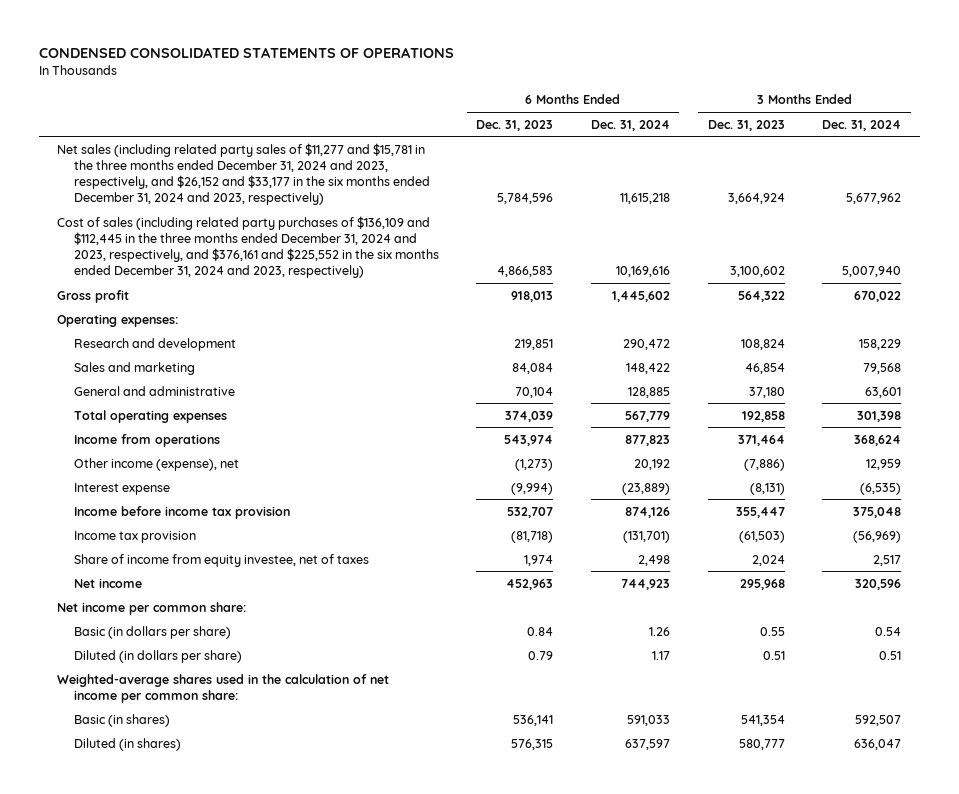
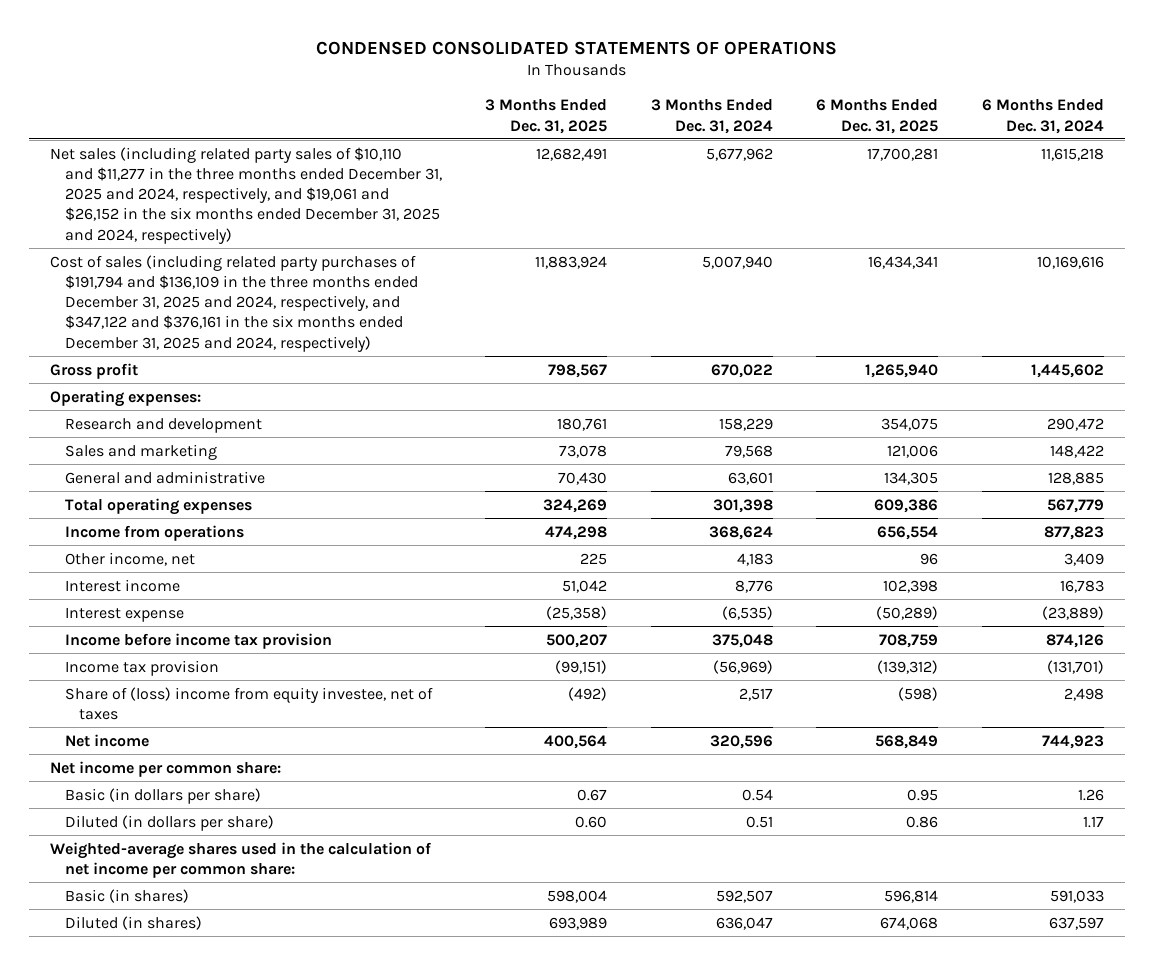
[476,119,554,131] Dec. 31, 2023 -> none
[707,119,785,131] Dec. 31, 2023 -> none
none -> [485,99,608,134] 3 Months Ended Dec. 31, 2025
none -> [816,99,939,134] 6 Months Ended Dec. 31, 2025
[57,142,430,206] Net sales (including related party sales of $11,277 and $15,781 in the three months ended December 31, 2024 and 2023, respectively, and $26,152 and $33,177 in the six months ended December 31, 2024 and 2023, respectively) -> [50,146,442,244] Net sales (including related party sales of $10,110 and $11,277 in the three months ended December 31, 2025 and 2024, respectively, and $19,061 and $26,152 in the six months ended December 31, 2025 and 2024, respectively)
[57,215,439,279] Cost of sales (including related party purchases of $136,109 and $112,445 in the three months ended December 31, 2024 and 2023, respectively, and $376,161 and $225,552 in the six months ended December 31, 2024 and 2023, respectively) -> [50,254,418,352] Cost of sales (including related party purchases of $191,794 and $136,109 in the three months ended December 31, 2025 and 2024, respectively, and $347,122 and $376,161 in the six months ended December 31, 2025 and 2024, respectively)
[73,457,239,471] Other income (expense), net -> [64,551,195,566] Other income, net
[633,458,670,470] 20,192 -> [1063,552,1104,566] 3,409
[866,458,902,470] 12,959 -> [736,552,773,566] 4,183
none -> [64,578,180,592] Interest income
[73,553,369,567] Share of income from equity investee, net of taxes -> [64,686,433,720] Share of (loss) income from equity investee, net of taxes

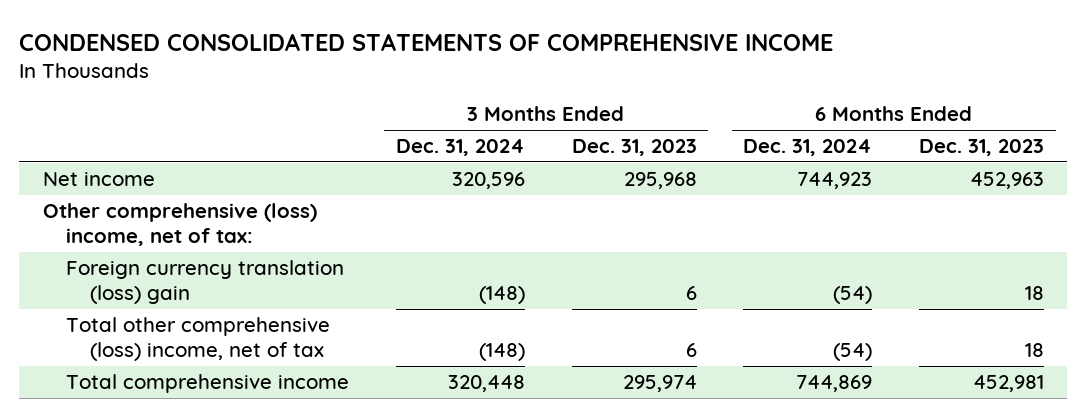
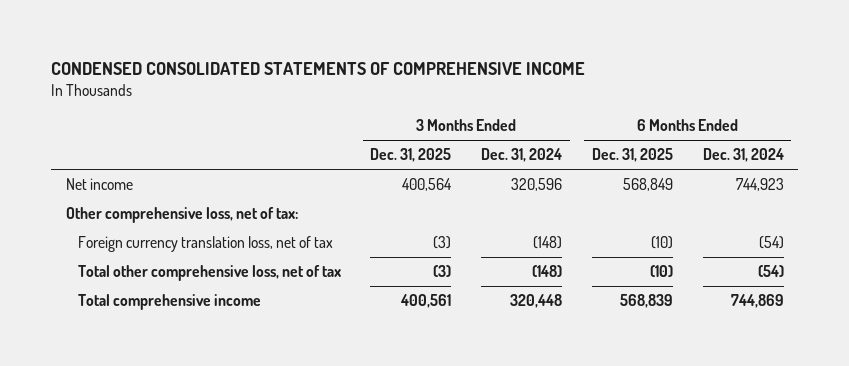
[571,139,697,157] Dec. 31, 2023 -> none
[919,139,1045,157] Dec. 31, 2023 -> none
none -> [370,148,452,163] Dec. 31, 2025
none -> [591,148,673,163] Dec. 31, 2025
[42,203,317,246] Other comprehensive (loss) income, net of tax: -> [65,207,298,224] Other comprehensive loss, net of tax:
[66,260,345,304] Foreign currency translation (loss) gain -> [77,236,333,253] Foreign currency translation loss, net of tax
[66,317,331,361] Total other comprehensive (loss) income, net of tax -> [77,265,341,282] Total other comprehensive loss, net of tax

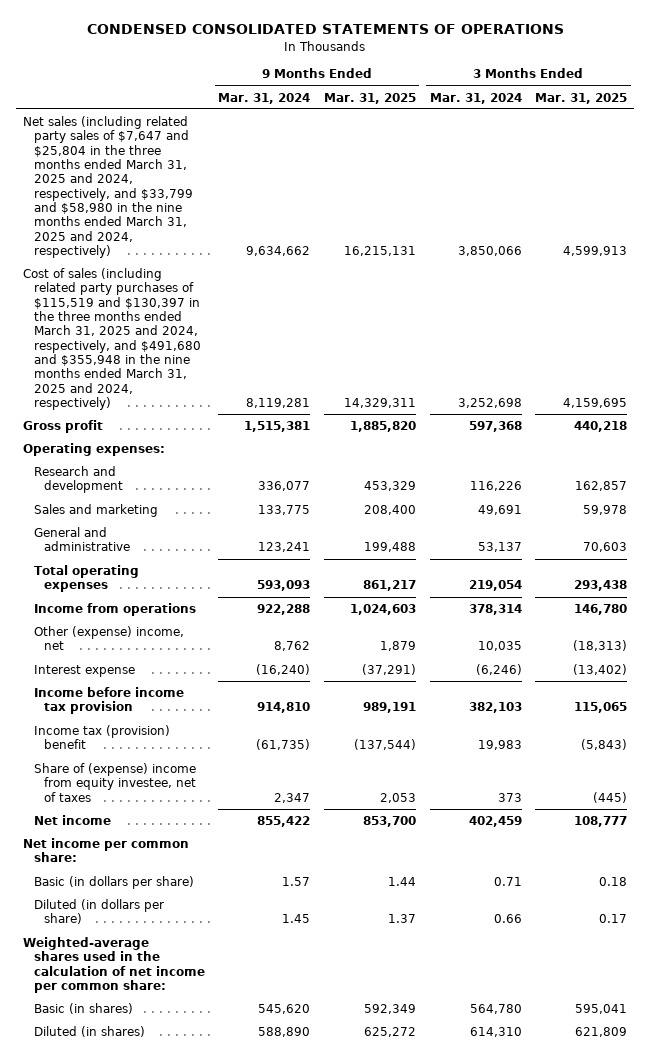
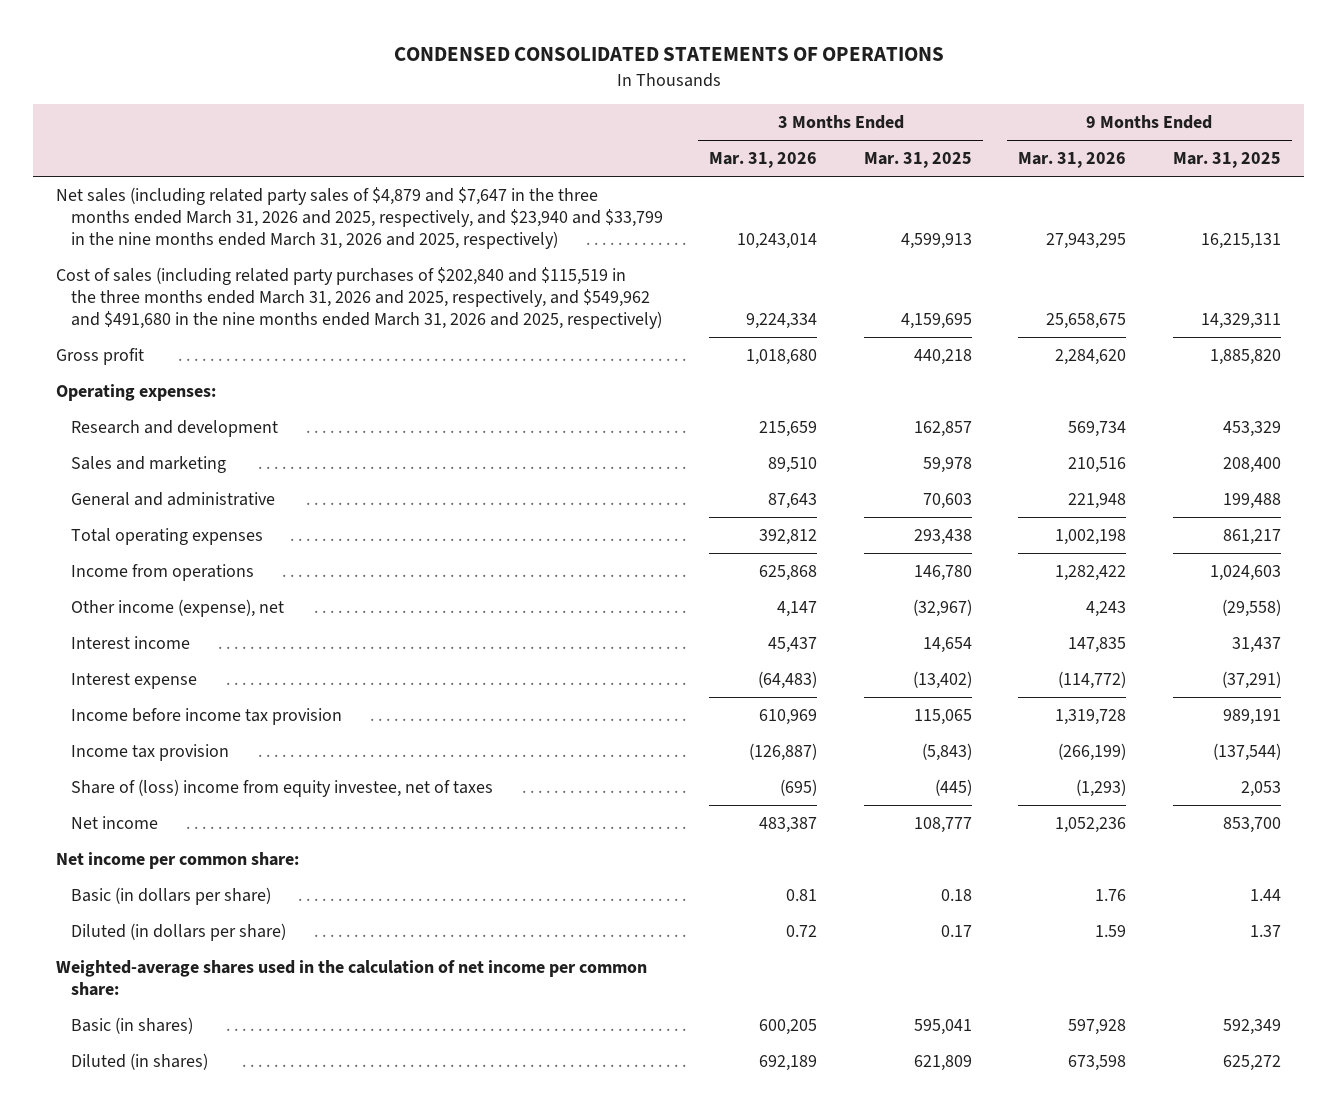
[218,92,311,104] Mar. 31, 2024 -> none
[429,92,522,104] Mar. 31, 2024 -> none
none -> [709,152,818,169] Mar. 31, 2026
none -> [1018,152,1127,169] Mar. 31, 2026
[22,115,193,259] Net sales (including related party sales of $7,647 and $25,804 in the three months ended March 31, 2025 and 2024, respectively, and $33,799 and $58,980 in the nine months ended March 31, 2025 and 2024, respectively) -> [56,187,663,250] Net sales (including related party sales of $4,879 and $7,647 in the three months ended March 31, 2026 and 2025, respectively, and $23,940 and $33,799 in the nine months ended March 31, 2026 and 2025, respectively)
[22,267,201,411] Cost of sales (including related party purchases of $115,519 and $130,397 in the three months ended March 31, 2025 and 2024, respectively, and $491,680 and $355,948 in the nine months ended March 31, 2025 and 2024, respectively) -> [56,267,662,330] Cost of sales (including related party purchases of $202,840 and $115,519 in the three months ended March 31, 2026 and 2025, respectively, and $549,962 and $491,680 in the nine months ended March 31, 2026 and 2025, respectively)
[33,625,184,651] Other (expense) income, net -> [70,599,284,618] Other income (expense), net
[379,641,416,652] 1,879 -> [1221,599,1281,618] (29,558)
[573,640,628,652] (18,313) -> [912,599,972,618] (32,967)
none -> [70,636,190,650] Interest income
[33,724,170,750] Income tax (provision) benefit -> [70,744,229,762] Income tax provision
[33,762,197,802] Share of (expense) income from equity investee, net of taxes -> [70,779,493,798] Share of (loss) income from equity investee, net of taxes

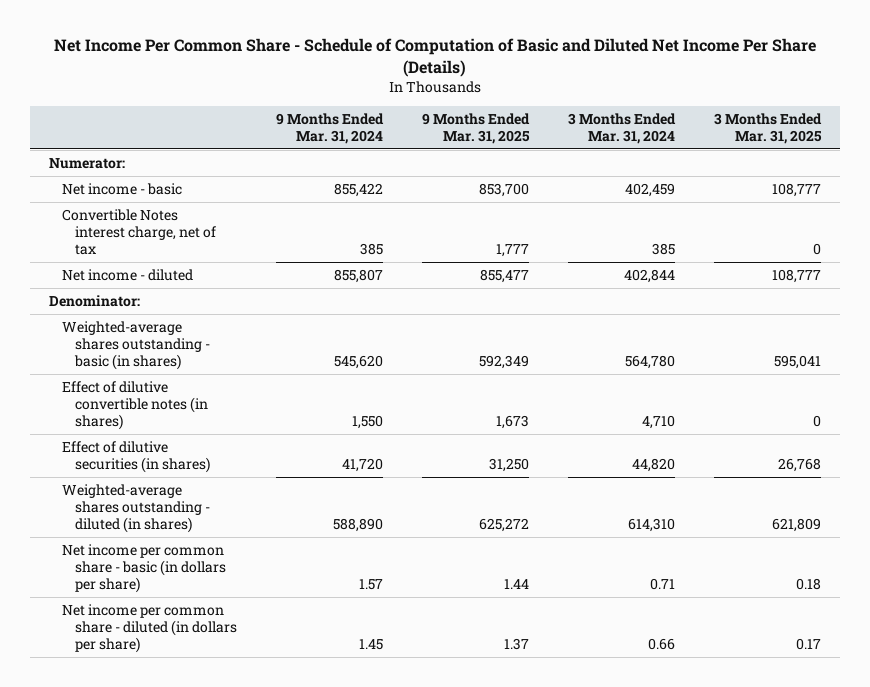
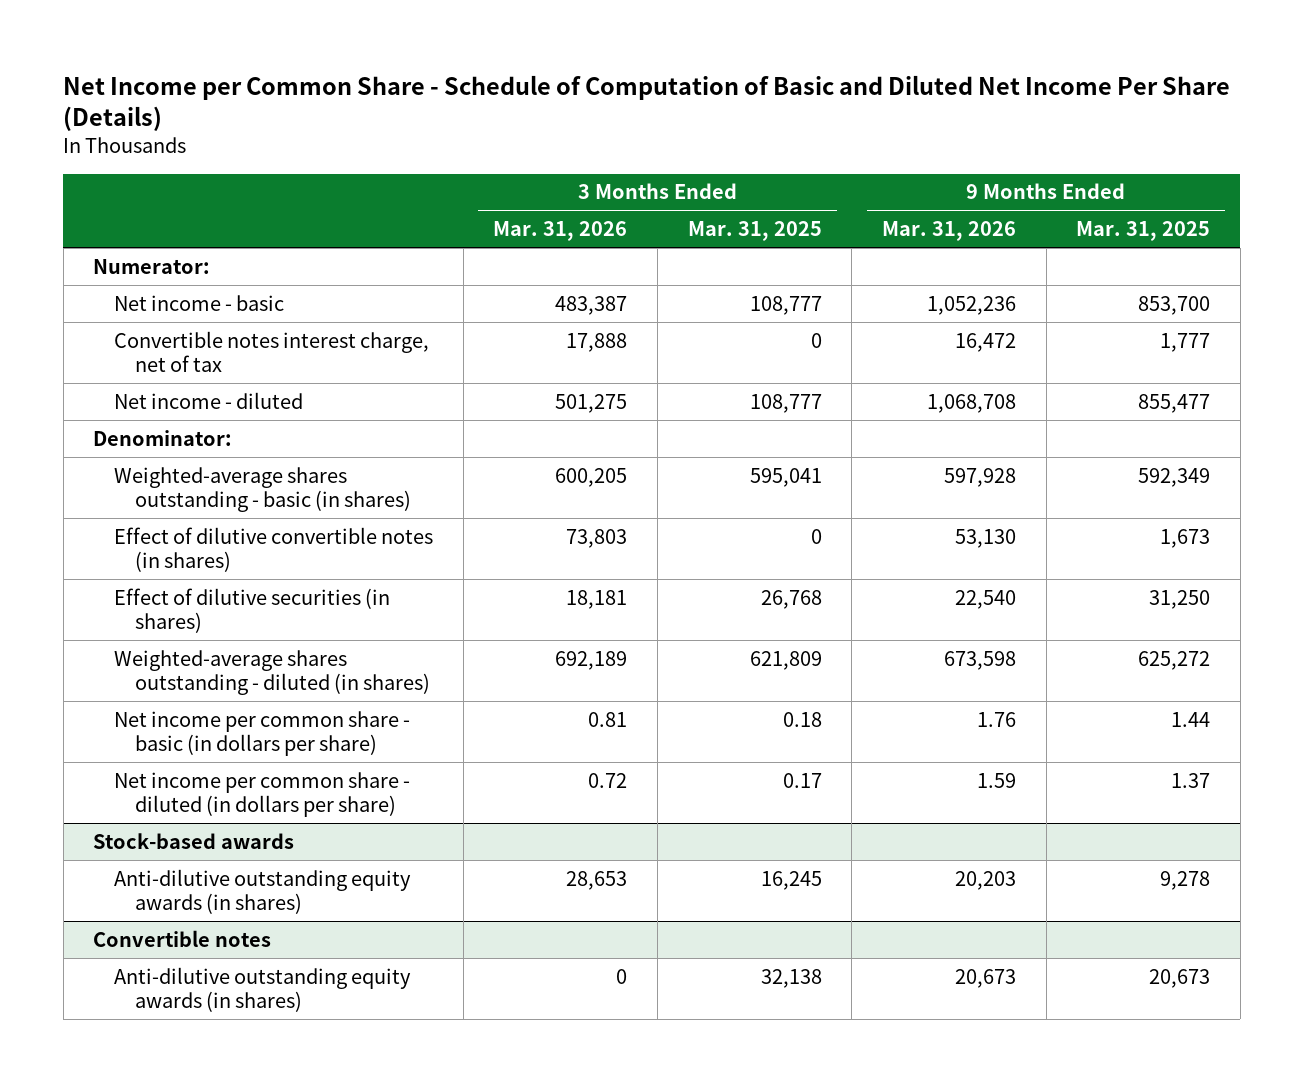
[54,38,817,78] Net Income Per Common Share - Schedule of Computation of Basic and Diluted Net Income Per Share (Details) -> [63,74,1231,132] Net Income per Common Share - Schedule of Computation of Basic and Diluted Net Income Per Share (Details)
[276,112,385,144] 9 Months Ended Mar. 31, 2024 -> none
[568,112,677,144] 3 Months Ended Mar. 31, 2024 -> none
none -> [493,221,628,242] Mar. 31, 2026
none -> [882,221,1017,242] Mar. 31, 2026
[62,208,217,255] Convertible Notes interest charge, net of tax -> [114,330,430,372] Convertible notes interest charge, net of tax
none -> [93,832,295,849] Stock-based awards
none -> [114,868,412,914] Anti-dilutive outstanding equity awards (in shares)
none -> [93,929,272,947] Convertible notes
none -> [114,966,412,1012] Anti-dilutive outstanding equity awards (in shares)

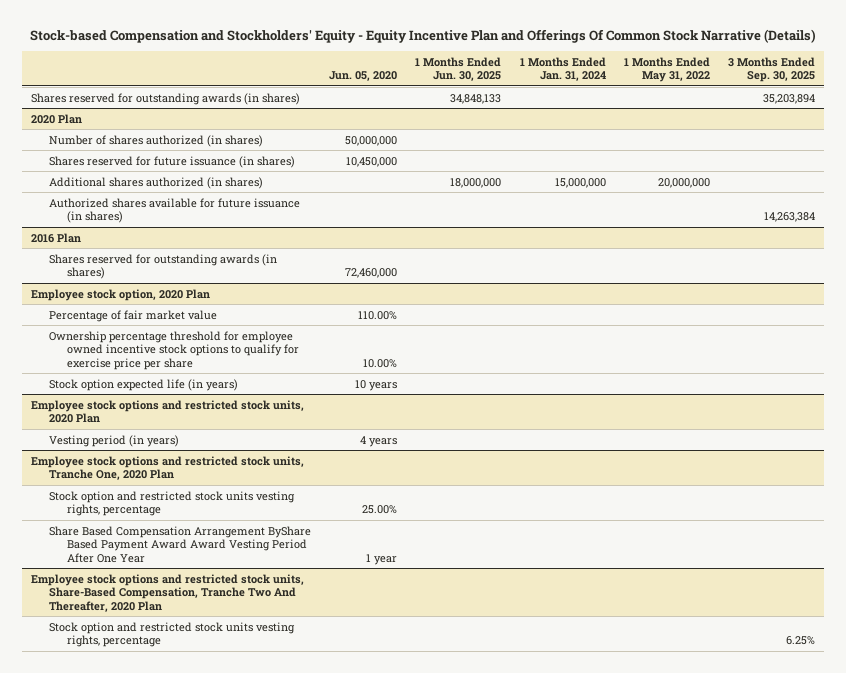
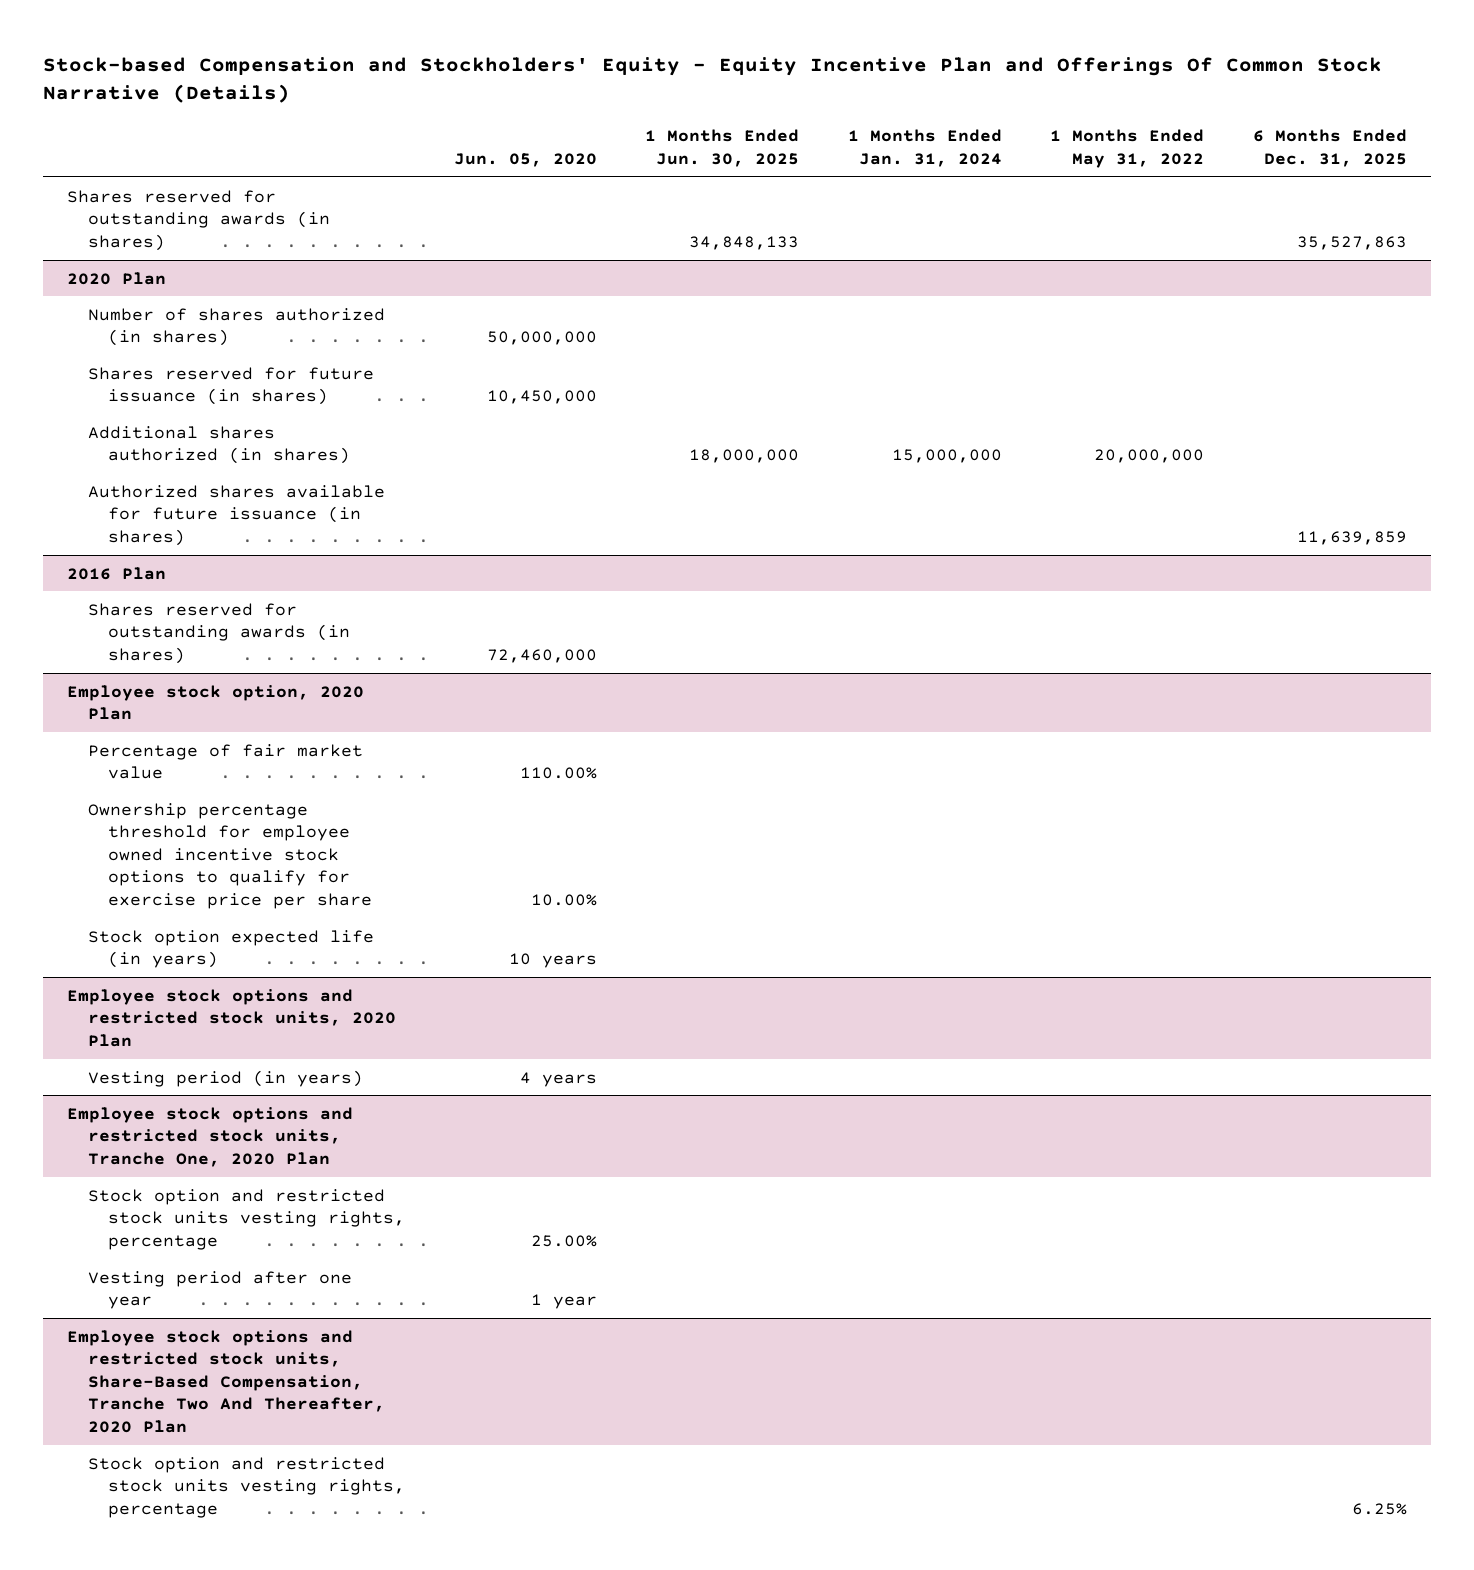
[727,56,815,83] 3 Months Ended Sep. 30, 2025 -> none
none -> [1252,129,1407,167] 6 Months Ended Dec. 31, 2025
[49,525,312,563] Share Based Compensation Arrangement ByShare Based Payment Award Award Vesting Period After One Year -> [87,1270,352,1310] Vesting period after one year

